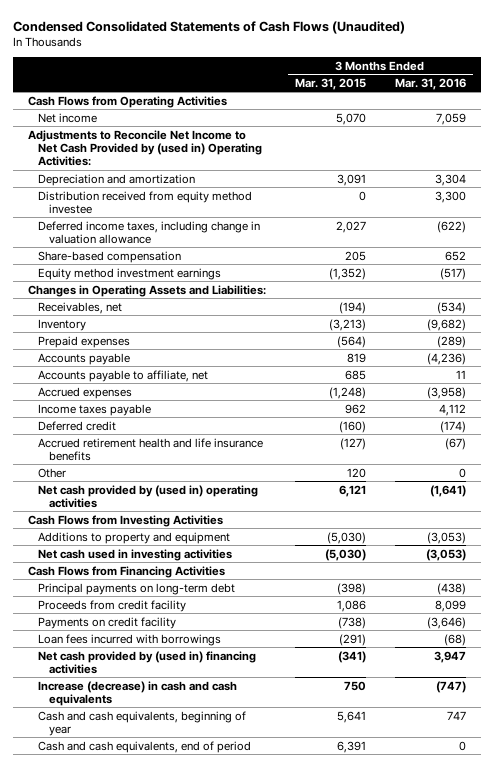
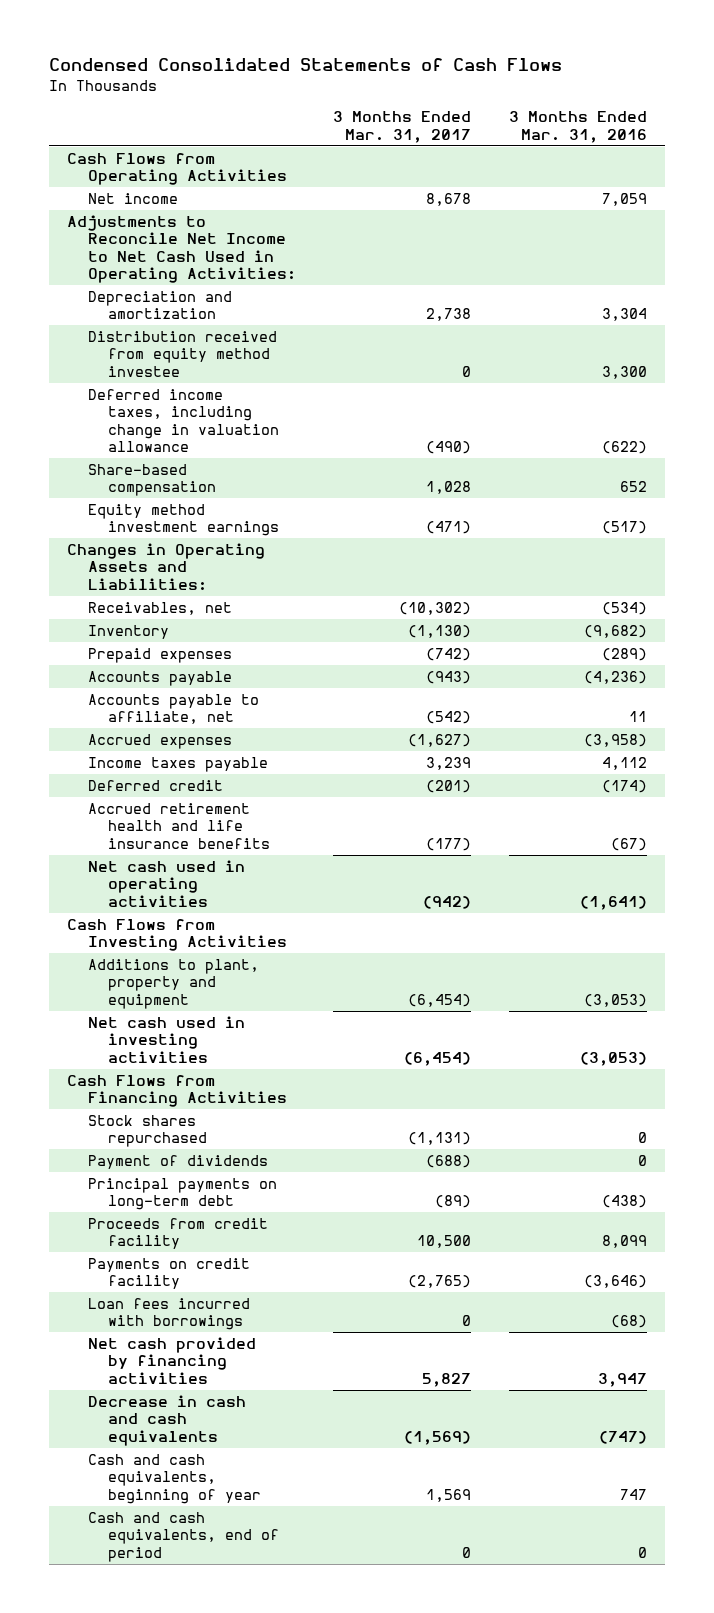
[13,20,406,34] Condensed Consolidated Statements of Cash Flows (Unaudited) -> [48,58,562,72] Condensed Consolidated Statements of Cash Flows
[294,77,366,90] Mar. 31, 2015 -> none
none -> [333,111,472,143] 3 Months Ended Mar. 31, 2017
[27,129,263,166] Adjustments to Reconcile Net Income to Net Cash Provided by (used in) Operating Activities: -> [67,214,296,284] Adjustments to Reconcile Net Income to Net Cash Used in Operating Activities:
[38,467,67,478] Other -> none
[38,484,259,508] Net cash provided by (used in) operating activities -> [87,859,245,907] Net cash used in operating activities
[38,531,231,544] Additions to property and equipment -> [87,958,259,1009] Additions to plant, property and equipment
none -> [87,1114,208,1148] Stock shares repurchased
none -> [87,1154,268,1169] Payment of dividends
[38,650,257,674] Net cash provided by (used in) financing activities -> [87,1336,256,1384] Net cash provided by financing activities
[38,680,238,706] Increase (decrease) in cash and cash equivalents -> [87,1394,246,1446] Decrease in cash and cash equivalents

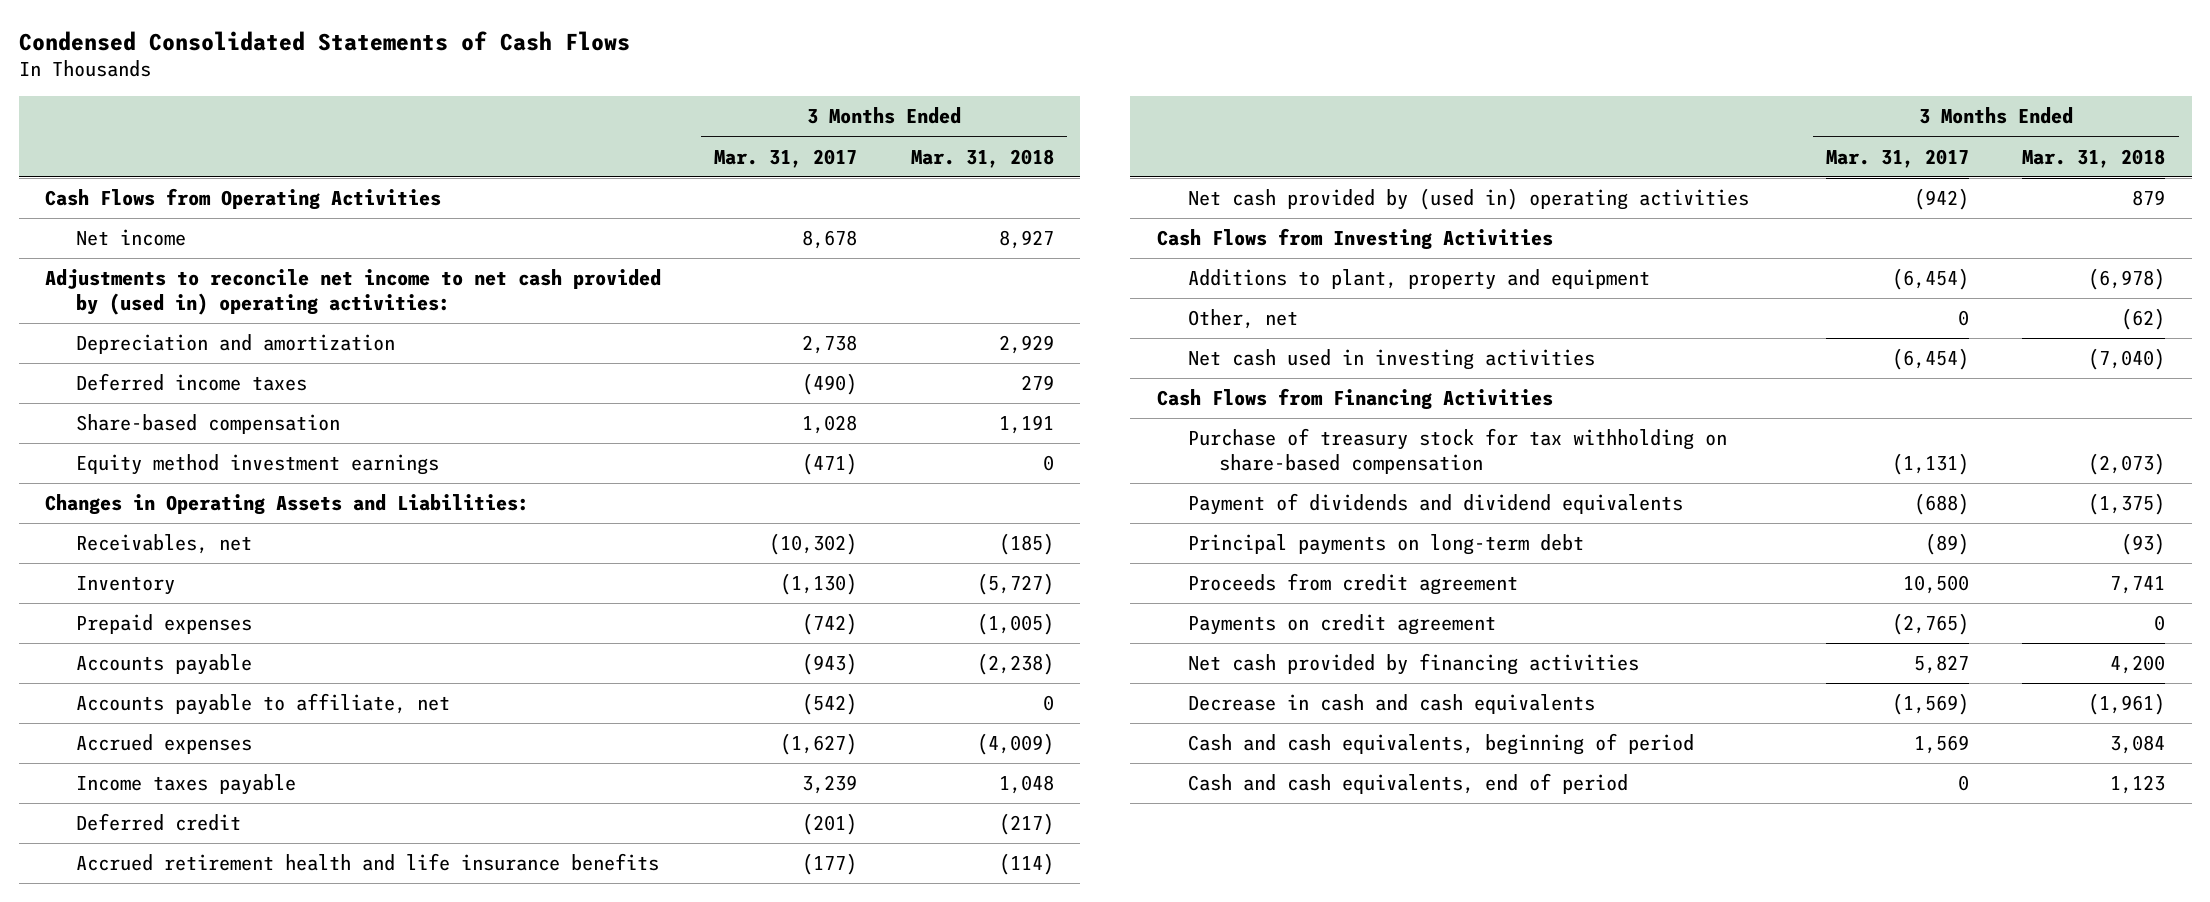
[508,111,647,143] 3 Months Ended Mar. 31, 2016 -> none
none -> [910,148,1054,168] Mar. 31, 2018
[67,214,296,284] Adjustments to Reconcile Net Income to Net Cash Used in Operating Activities: -> [45,269,662,315] Adjustments to reconcile net income to net cash provided by (used in) operating activities:
[87,330,277,377] Distribution received from equity method investee -> none
[87,388,280,453] Deferred income taxes, including change in valuation allowance -> [76,373,308,392] Deferred income taxes
[87,859,245,907] Net cash used in operating activities -> [1187,188,1749,211] Net cash provided by (used in) operating activities
none -> [1187,309,1298,330] Other, net
[87,1114,208,1148] Stock shares repurchased -> [1187,428,1727,474] Purchase of treasury stock for tax withholding on share-based compensation
[87,1154,268,1169] Payment of dividends -> [1187,493,1683,516] Payment of dividends and dividend equivalents
[87,1297,250,1331] Loan fees incurred with borrowings -> none
[87,1217,268,1250] Proceeds from credit facility -> [1187,573,1518,596] Proceeds from credit agreement
[87,1257,250,1290] Payments on credit facility -> [1187,614,1496,636] Payments on credit agreement
[87,1453,262,1504] Cash and cash equivalents, beginning of year -> [1187,733,1694,756] Cash and cash equivalents, beginning of period

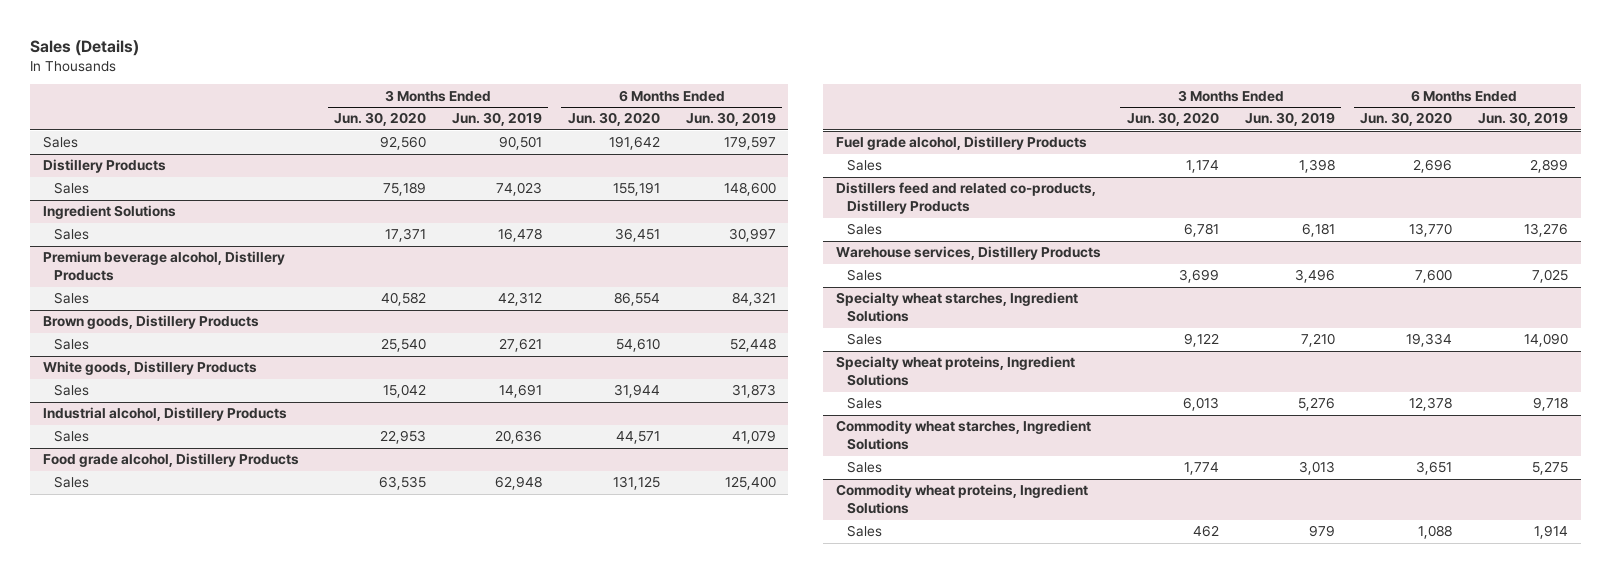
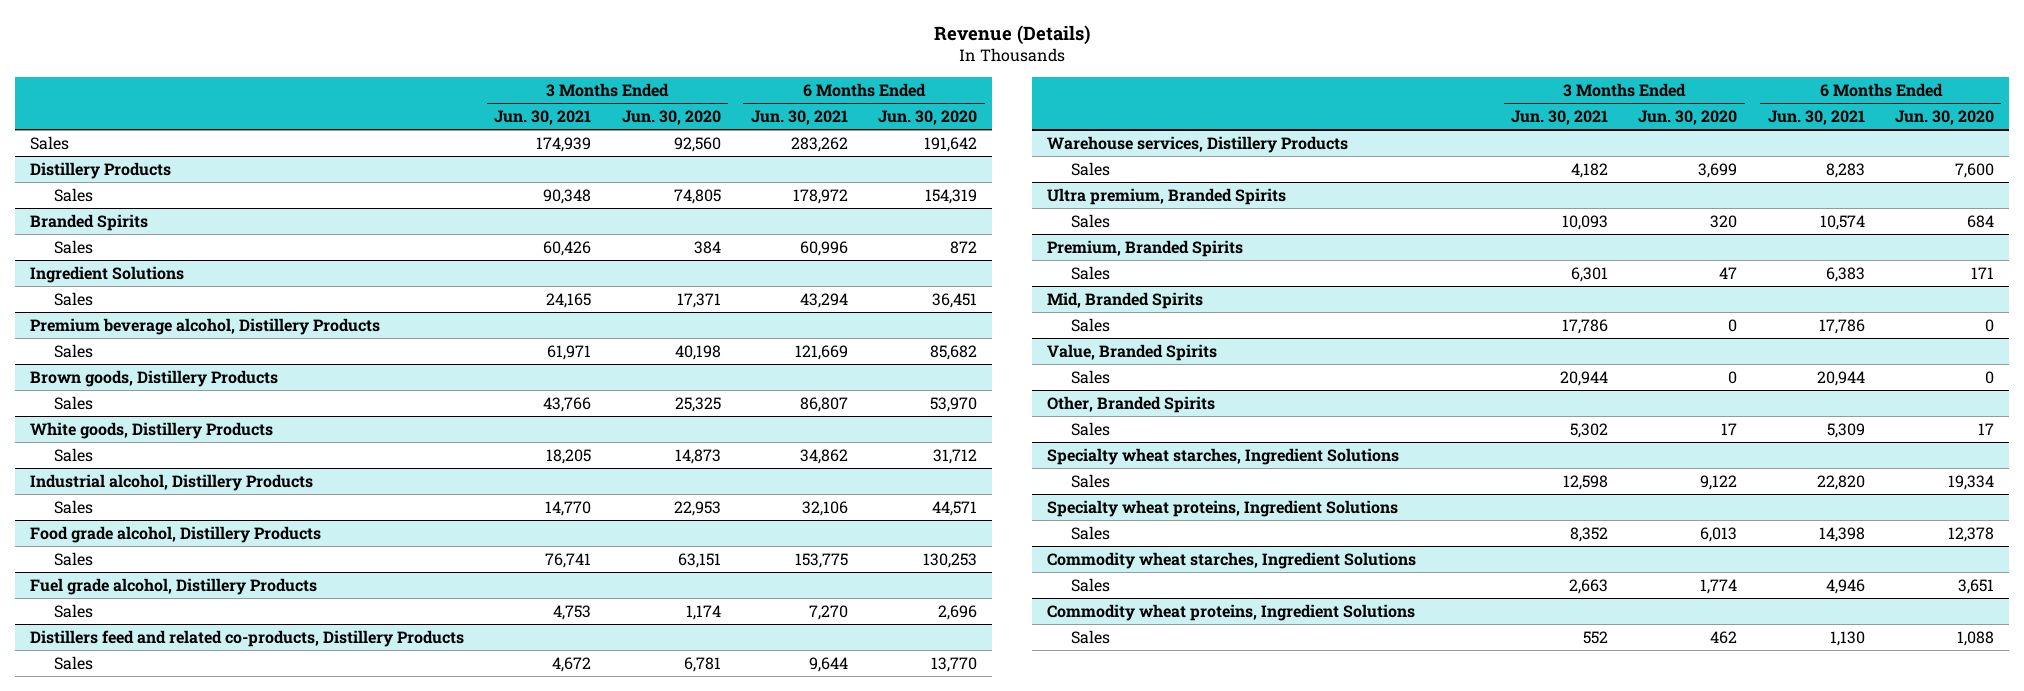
[30,39,140,56] Sales (Details) -> [934,24,1091,45] Revenue (Details)
[451,112,542,127] Jun. 30, 2019 -> none
[685,112,776,127] Jun. 30, 2019 -> none
none -> [494,109,592,125] Jun. 30, 2021
none -> [750,109,848,125] Jun. 30, 2021
[383,182,427,197] 75,189 -> [673,188,721,204] 74,805
[612,182,660,197] 155,191 -> [925,188,978,204] 154,319
none -> [30,213,149,231] Branded Spirits
none -> [54,239,94,254] Sales
[381,292,427,307] 40,582 -> [674,344,721,360] 40,198
[613,292,660,307] 86,554 -> [930,344,978,360] 85,682
[381,338,427,353] 25,540 -> [674,396,721,412] 25,325
[615,338,660,353] 54,610 -> [930,396,978,412] 53,970
[383,384,427,399] 15,042 -> [674,448,721,464] 14,873
[613,384,660,399] 31,944 -> [933,448,978,464] 31,712
[379,476,427,491] 63,535 -> [677,552,721,568] 63,151
[612,476,660,491] 131,125 -> [923,552,978,568] 130,253
none -> [1046,187,1286,205] Ultra premium, Branded Spirits
none -> [1070,213,1110,228] Sales
none -> [1046,239,1243,257] Premium, Branded Spirits
none -> [1070,265,1110,280] Sales
none -> [1046,291,1203,309] Mid, Branded Spirits
none -> [1070,317,1110,332] Sales
none -> [1046,343,1217,361] Value, Branded Spirits
none -> [1070,369,1110,384] Sales
none -> [1046,395,1215,413] Other, Branded Spirits
none -> [1070,421,1110,436] Sales

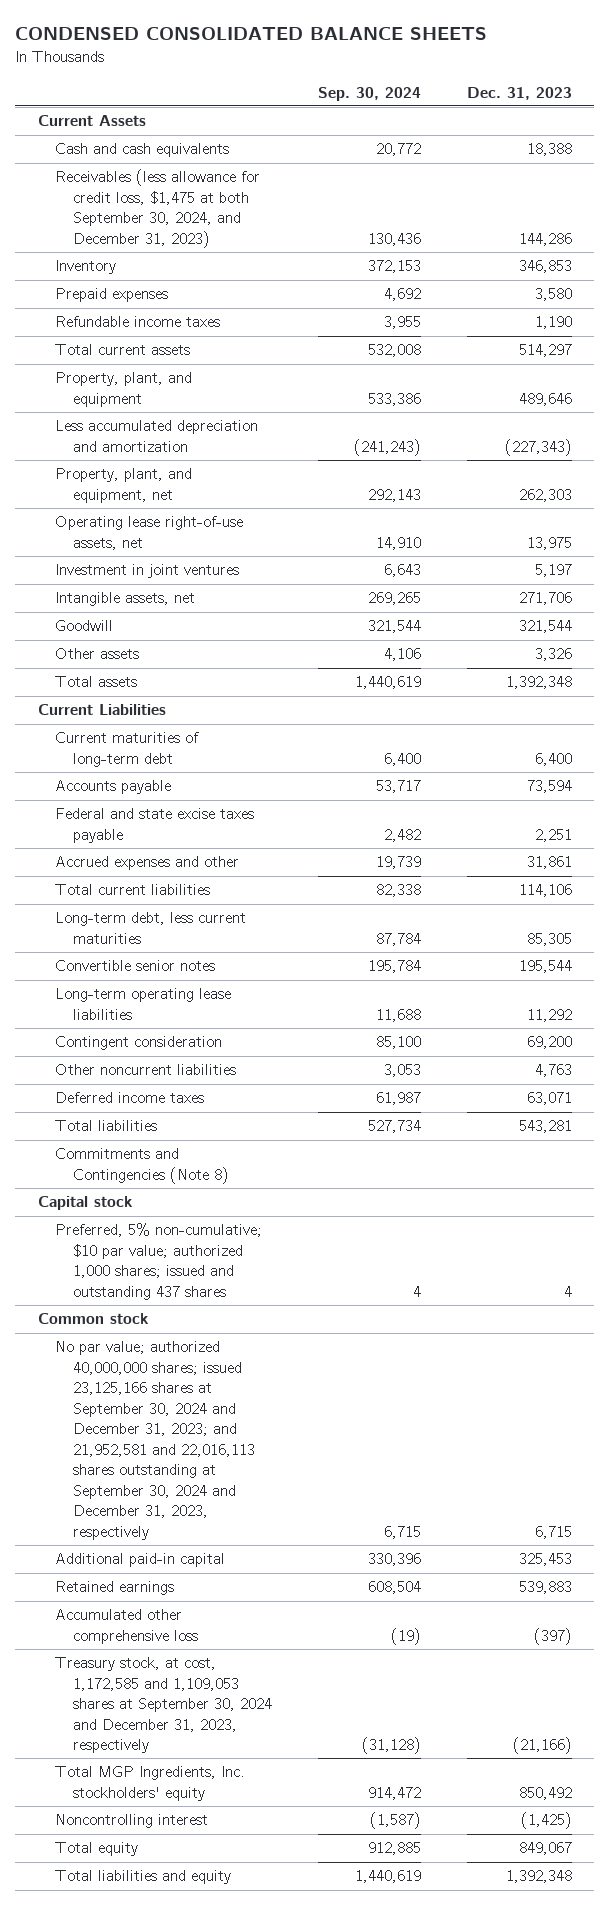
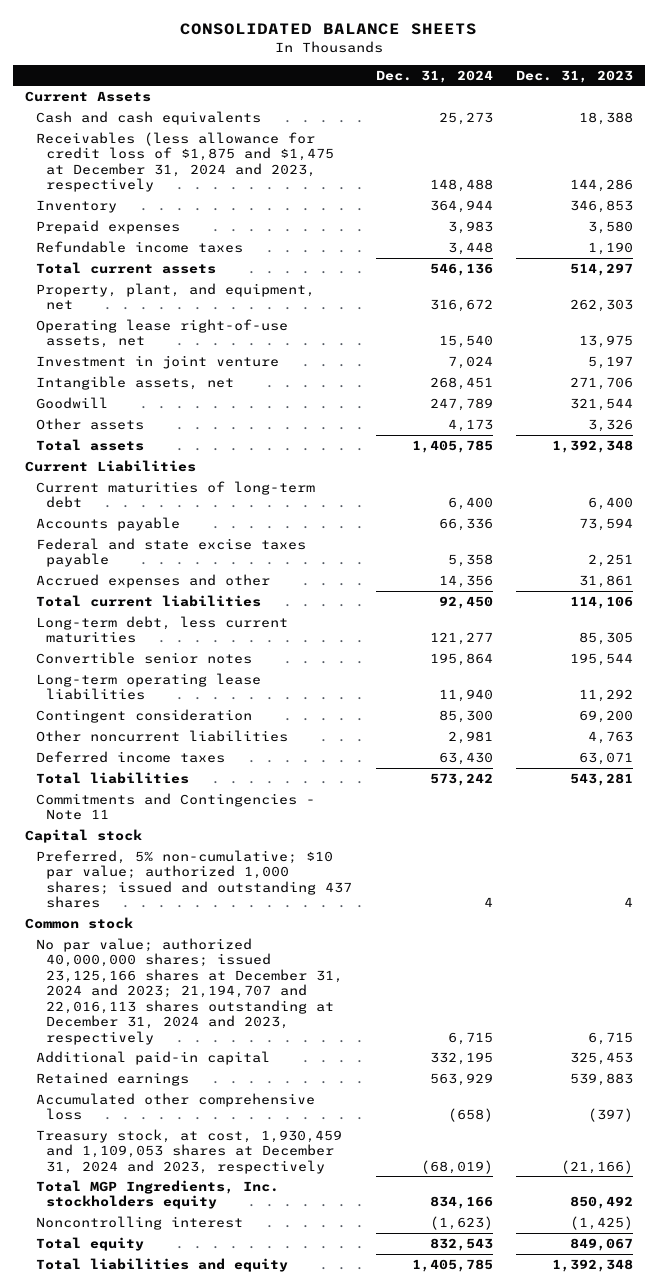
[15,27,488,41] CONDENSED CONSOLIDATED BALANCE SHEETS -> [180,22,478,35] CONSOLIDATED BALANCE SHEETS
[317,86,421,101] Sep. 30, 2024 -> none
none -> [375,69,493,83] Dec. 31, 2024
[55,169,261,248] Receivables (less allowance for credit loss, $1,475 at both September 30, 2024, and December 31, 2023) -> [35,131,335,193] Receivables (less allowance for credit loss of $1,875 and $1,475 at December 31, 2024 and 2023, respectively
[55,372,193,407] Property, plant, and equipment -> none
[55,420,259,452] Less accumulated depreciation and amortization -> none
[55,564,240,579] Investment in joint ventures -> [35,354,279,369] Investment in joint venture
[55,1148,229,1184] Commitments and Contingencies (Note 8) -> [35,792,315,821] Commitments and Contingencies - Note 11
[55,1341,255,1540] No par value; authorized 40,000,000 shares; issued 23,125,166 shares at September 30, 2024 and December 31, 2023; and 21,952,581 and 22,016,113 shares outstanding at September 30, 2024 and December 31, 2023, respectively -> [35,937,344,1045] No par value; authorized 40,000,000 shares; issued 23,125,166 shares at December 31, 2024 and 2023; 21,194,707 and 22,016,113 shares outstanding at December 31, 2024 and 2023, respectively
[55,1657,272,1754] Treasury stock, at cost, 1,172,585 and 1,109,053 shares at September 30, 2024 and December 31, 2023, respectively -> [35,1128,342,1174] Treasury stock, at cost, 1,930,459 and 1,109,053 shares at December 31, 2024 and 2023, respectively
[55,1766,246,1801] Total MGP Ingredients, Inc. stockholders' equity -> [35,1179,279,1210] Total MGP Ingredients, Inc. stockholders equity

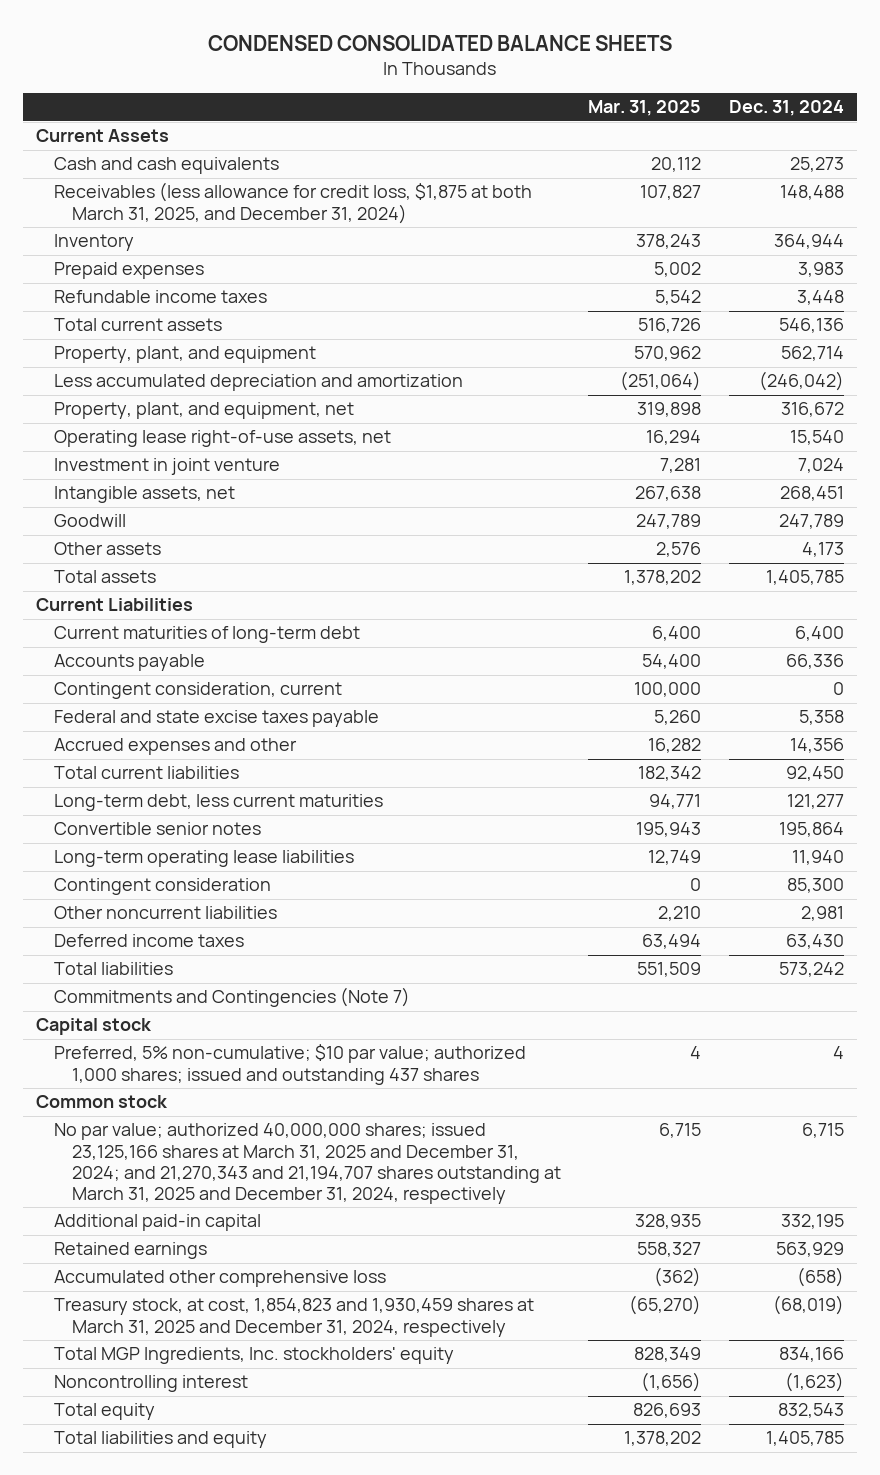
[180,22,478,35] CONSOLIDATED BALANCE SHEETS -> [208,34,673,51] CONDENSED CONSOLIDATED BALANCE SHEETS
[516,69,634,83] Dec. 31, 2023 -> none
none -> [588,100,702,117] Mar. 31, 2025
[35,131,335,193] Receivables (less allowance for credit loss of $1,875 and $1,475 at December 31, 2024 and 2023, respectively -> [54,182,533,224] Receivables (less allowance for credit loss, $1,875 at both March 31, 2025, and December 31, 2024)
none -> [54,346,317,364] Property, plant, and equipment
none -> [54,374,464,392] Less accumulated depreciation and amortization
none -> [54,682,343,700] Contingent consideration, current
[35,792,315,821] Commitments and Contingencies - Note 11 -> [54,987,411,1008] Commitments and Contingencies (Note 7)
[35,937,344,1045] No par value; authorized 40,000,000 shares; issued 23,125,166 shares at December 31, 2024 and 2023; 21,194,707 and 22,016,113 shares outstanding at December 31, 2024 and 2023, respectively -> [54,1123,561,1204] No par value; authorized 40,000,000 shares; issued 23,125,166 shares at March 31, 2025 and December 31, 2024; and 21,270,343 and 21,194,707 shares outstanding at March 31, 2025 and December 31, 2024, respectively
[35,1128,342,1174] Treasury stock, at cost, 1,930,459 and 1,109,053 shares at December 31, 2024 and 2023, respectively -> [54,1298,535,1337] Treasury stock, at cost, 1,854,823 and 1,930,459 shares at March 31, 2025 and December 31, 2024, respectively
[35,1179,279,1210] Total MGP Ingredients, Inc. stockholders equity -> [54,1347,455,1365] Total MGP Ingredients, Inc. stockholders' equity

